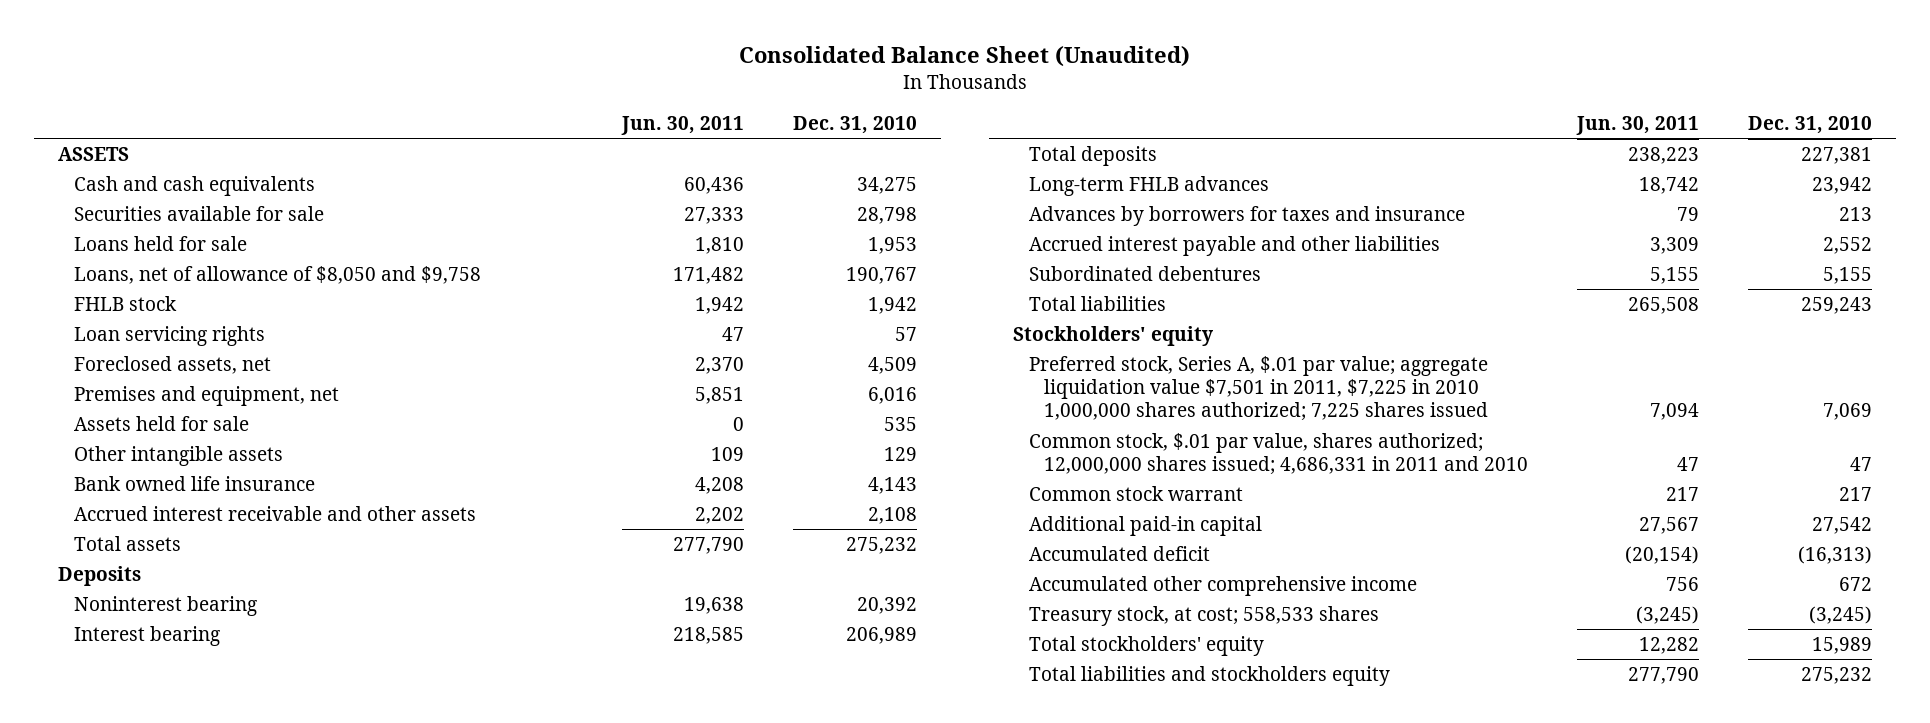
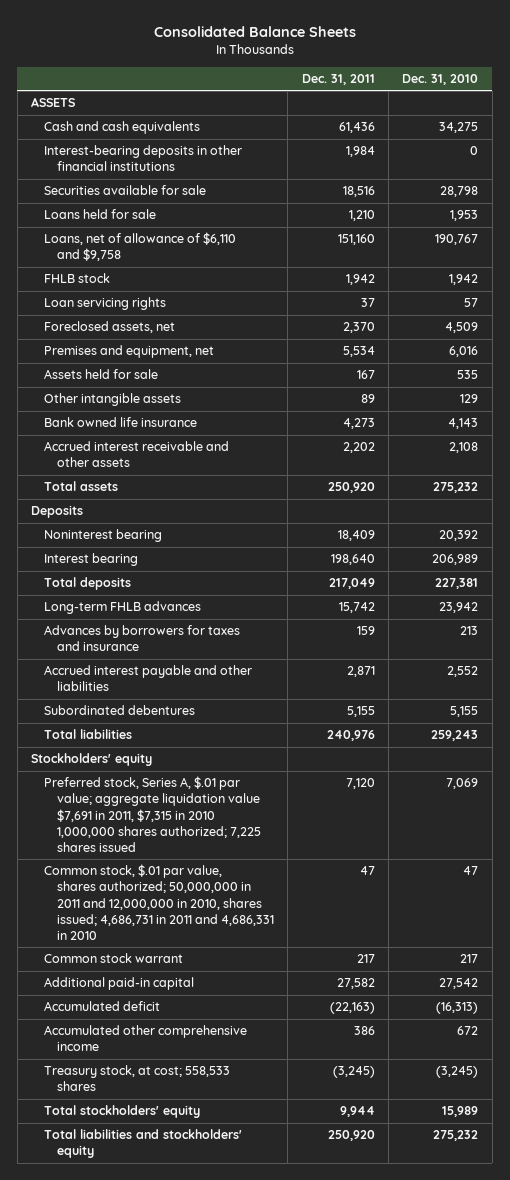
[739,46,1191,68] Consolidated Balance Sheet (Unaudited) -> [153,25,356,37] Consolidated Balance Sheets
[620,116,744,136] Jun. 30, 2011 -> none
none -> [301,73,375,85] Dec. 31, 2011
none -> [43,145,242,172] Interest-bearing deposits in other financial institutions
[73,265,481,284] Loans, net of allowance of $8,050 and $9,758 -> [43,232,236,262] Loans, net of allowance of $6,110 and $9,758
[1028,355,1489,422] Preferred stock, Series A, $.01 par value; aggregate liquidation value $7,501 in 2011, $7,225 in 2010 1,000,000 shares authorized; 7,225 shares issued -> [43,776,261,853] Preferred stock, Series A, $.01 par value; aggregate liquidation value $7,691 in 2011, $7,315 in 2010 1,000,000 shares authorized; 7,225 shares issued
[1028,432,1529,476] Common stock, $.01 par value, shares authorized; 12,000,000 shares issued; 4,686,331 in 2011 and 2010 -> [43,864,274,941] Common stock, $.01 par value, shares authorized; 50,000,000 in 2011 and 12,000,000 in 2010, shares issued; 4,686,731 in 2011 and 4,686,331 in 2010
[1028,665,1390,686] Total liabilities and stockholders equity -> [43,1129,242,1159] Total liabilities and stockholders' equity

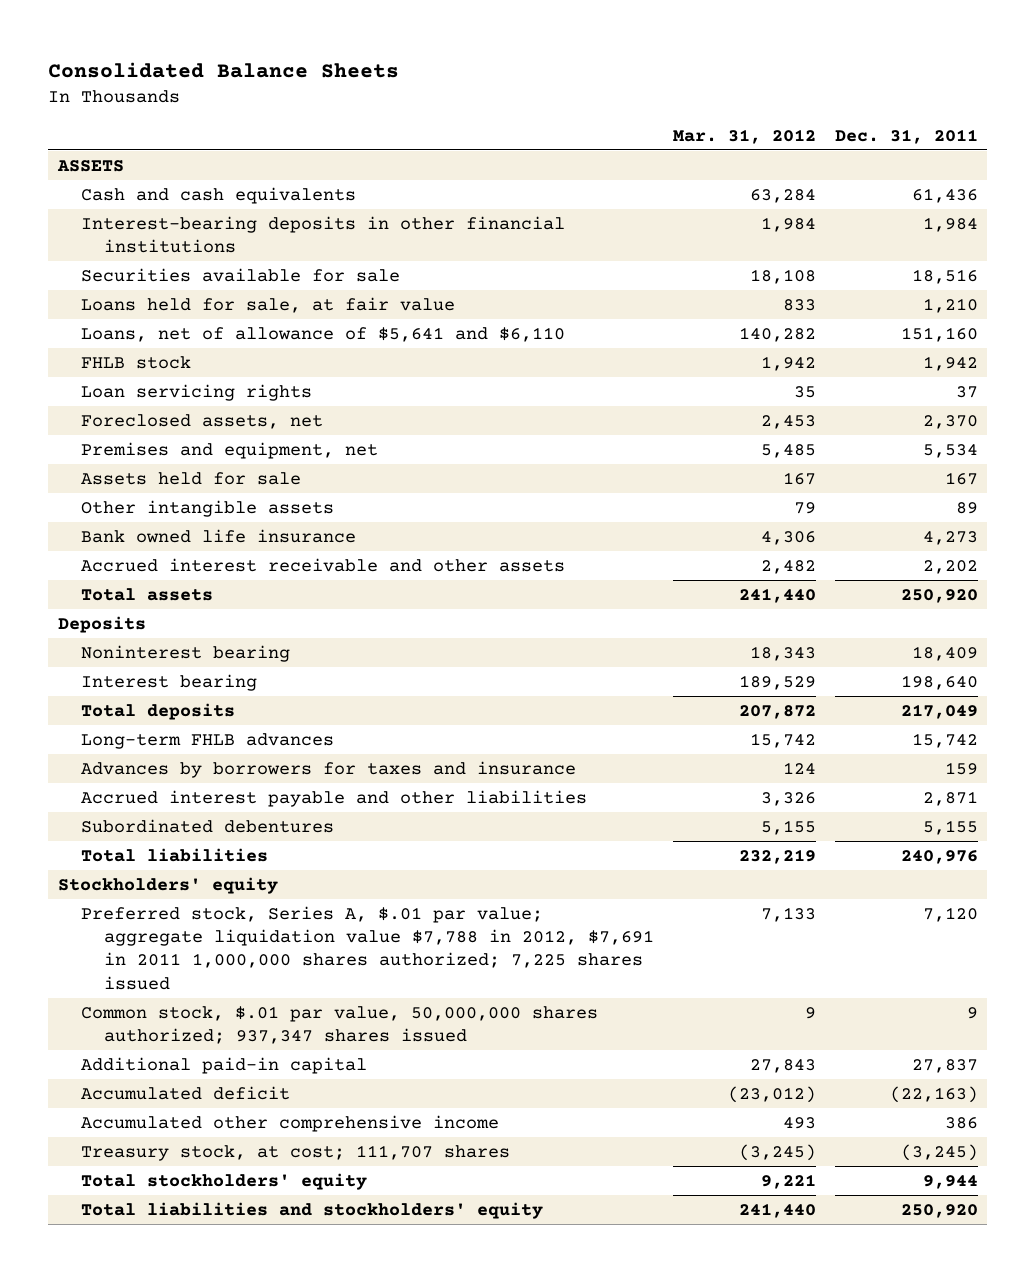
[402,73,479,85] Dec. 31, 2010 -> none
none -> [672,128,816,144] Mar. 31, 2012
[43,209,156,220] Loans held for sale -> [80,296,455,313] Loans held for sale, at fair value
[43,232,236,262] Loans, net of allowance of $6,110 and $9,758 -> [80,326,565,342] Loans, net of allowance of $5,641 and $6,110
[43,953,183,964] Common stock warrant -> none
[43,776,261,853] Preferred stock, Series A, $.01 par value; aggregate liquidation value $7,691 in 2011, $7,315 in 2010 1,000,000 shares authorized; 7,225 shares issued -> [80,905,654,990] Preferred stock, Series A, $.01 par value; aggregate liquidation value $7,788 in 2012, $7,691 in 2011 1,000,000 shares authorized; 7,225 shares issued
[43,864,274,941] Common stock, $.01 par value, shares authorized; 50,000,000 in 2011 and 12,000,000 in 2010, shares issued; 4,686,731 in 2011 and 4,686,331 in 2010 -> [80,1005,598,1045] Common stock, $.01 par value, 50,000,000 shares authorized; 937,347 shares issued
[359,866,375,876] 47 -> [966,1006,978,1019] 9
[336,978,375,990] 27,582 -> [911,1058,978,1073] 27,837
[43,1065,230,1092] Treasury stock, at cost; 558,533 shares -> [80,1144,510,1161] Treasury stock, at cost; 111,707 shares

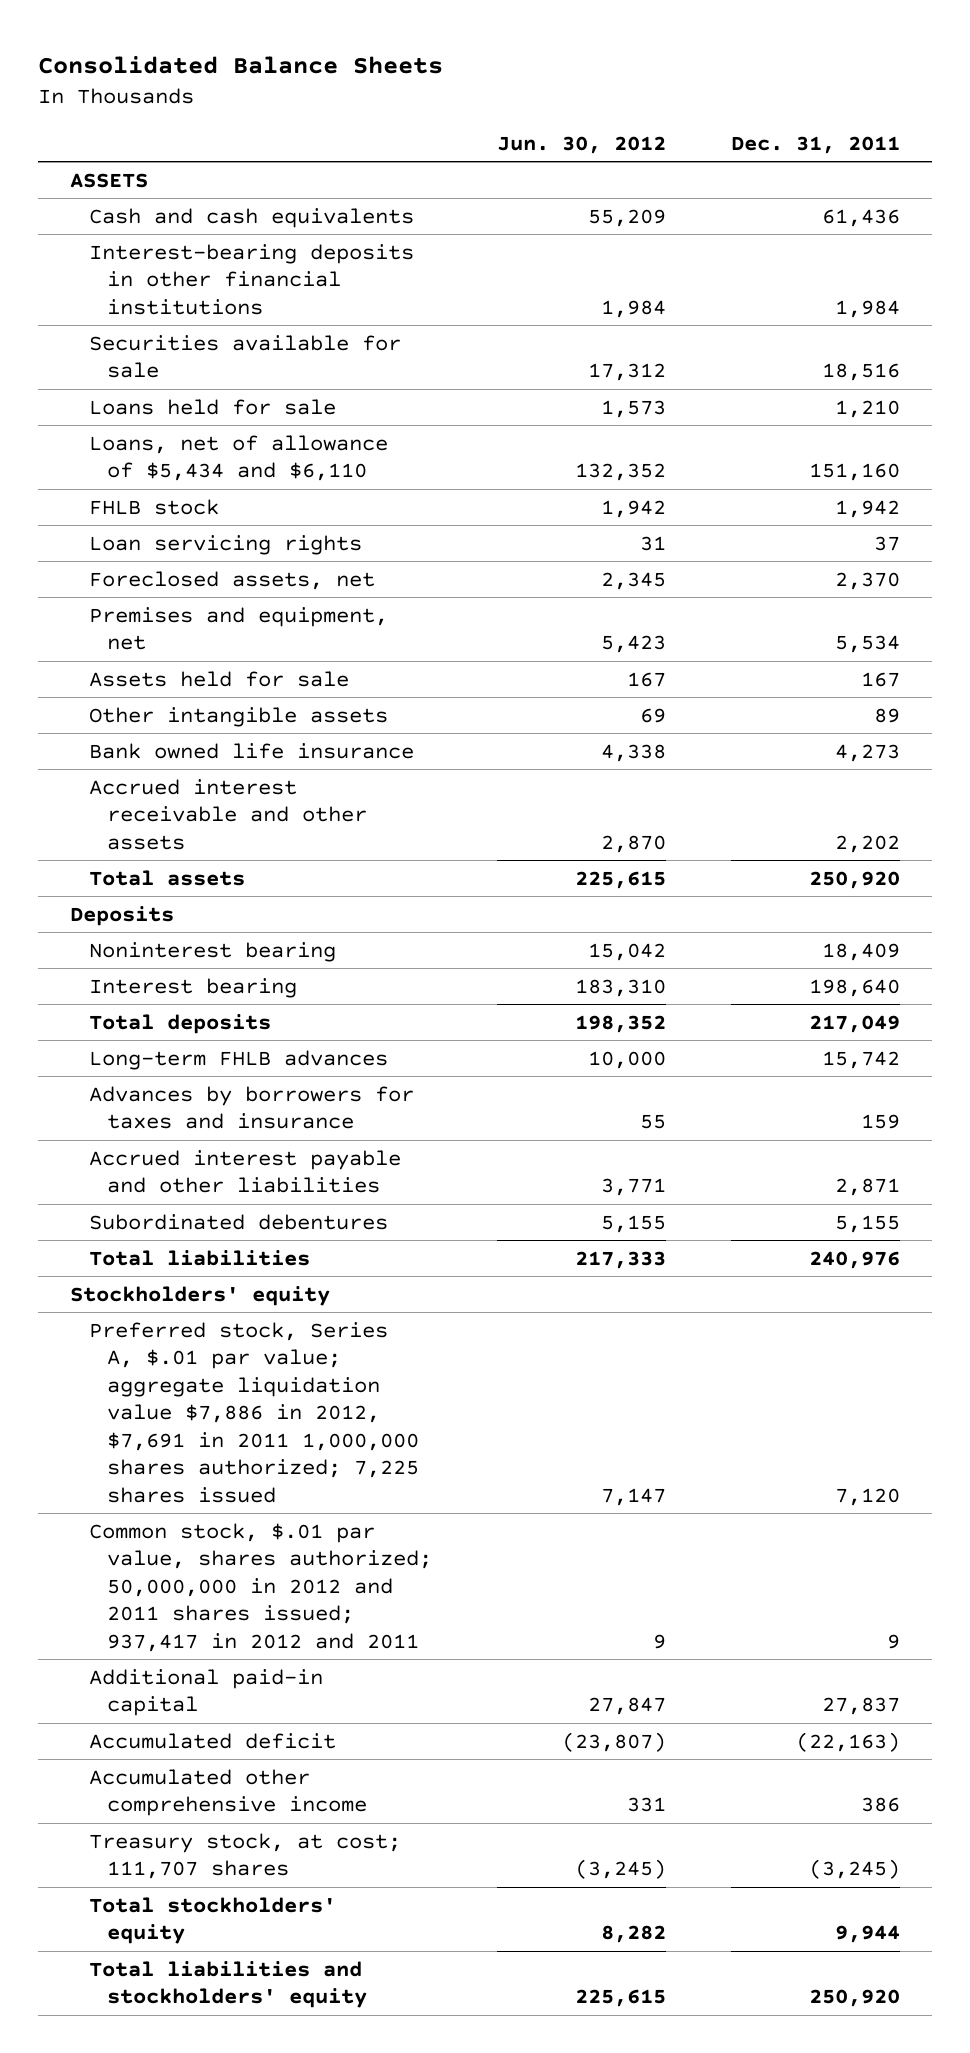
[672,128,816,144] Mar. 31, 2012 -> none
none -> [496,135,666,154] Jun. 30, 2012
[80,296,455,313] Loans held for sale, at fair value -> [88,398,336,415] Loans held for sale
[80,326,565,342] Loans, net of allowance of $5,641 and $6,110 -> [88,434,388,482] Loans, net of allowance of $5,434 and $6,110
[80,905,654,990] Preferred stock, Series A, $.01 par value; aggregate liquidation value $7,788 in 2012, $7,691 in 2011 1,000,000 shares authorized; 7,225 shares issued -> [88,1321,419,1503] Preferred stock, Series A, $.01 par value; aggregate liquidation value $7,886 in 2012, $7,691 in 2011 1,000,000 shares authorized; 7,225 shares issued
[80,1005,598,1045] Common stock, $.01 par value, 50,000,000 shares authorized; 937,347 shares issued -> [88,1522,432,1652] Common stock, $.01 par value, shares authorized; 50,000,000 in 2012 and 2011 shares issued; 937,417 in 2012 and 2011

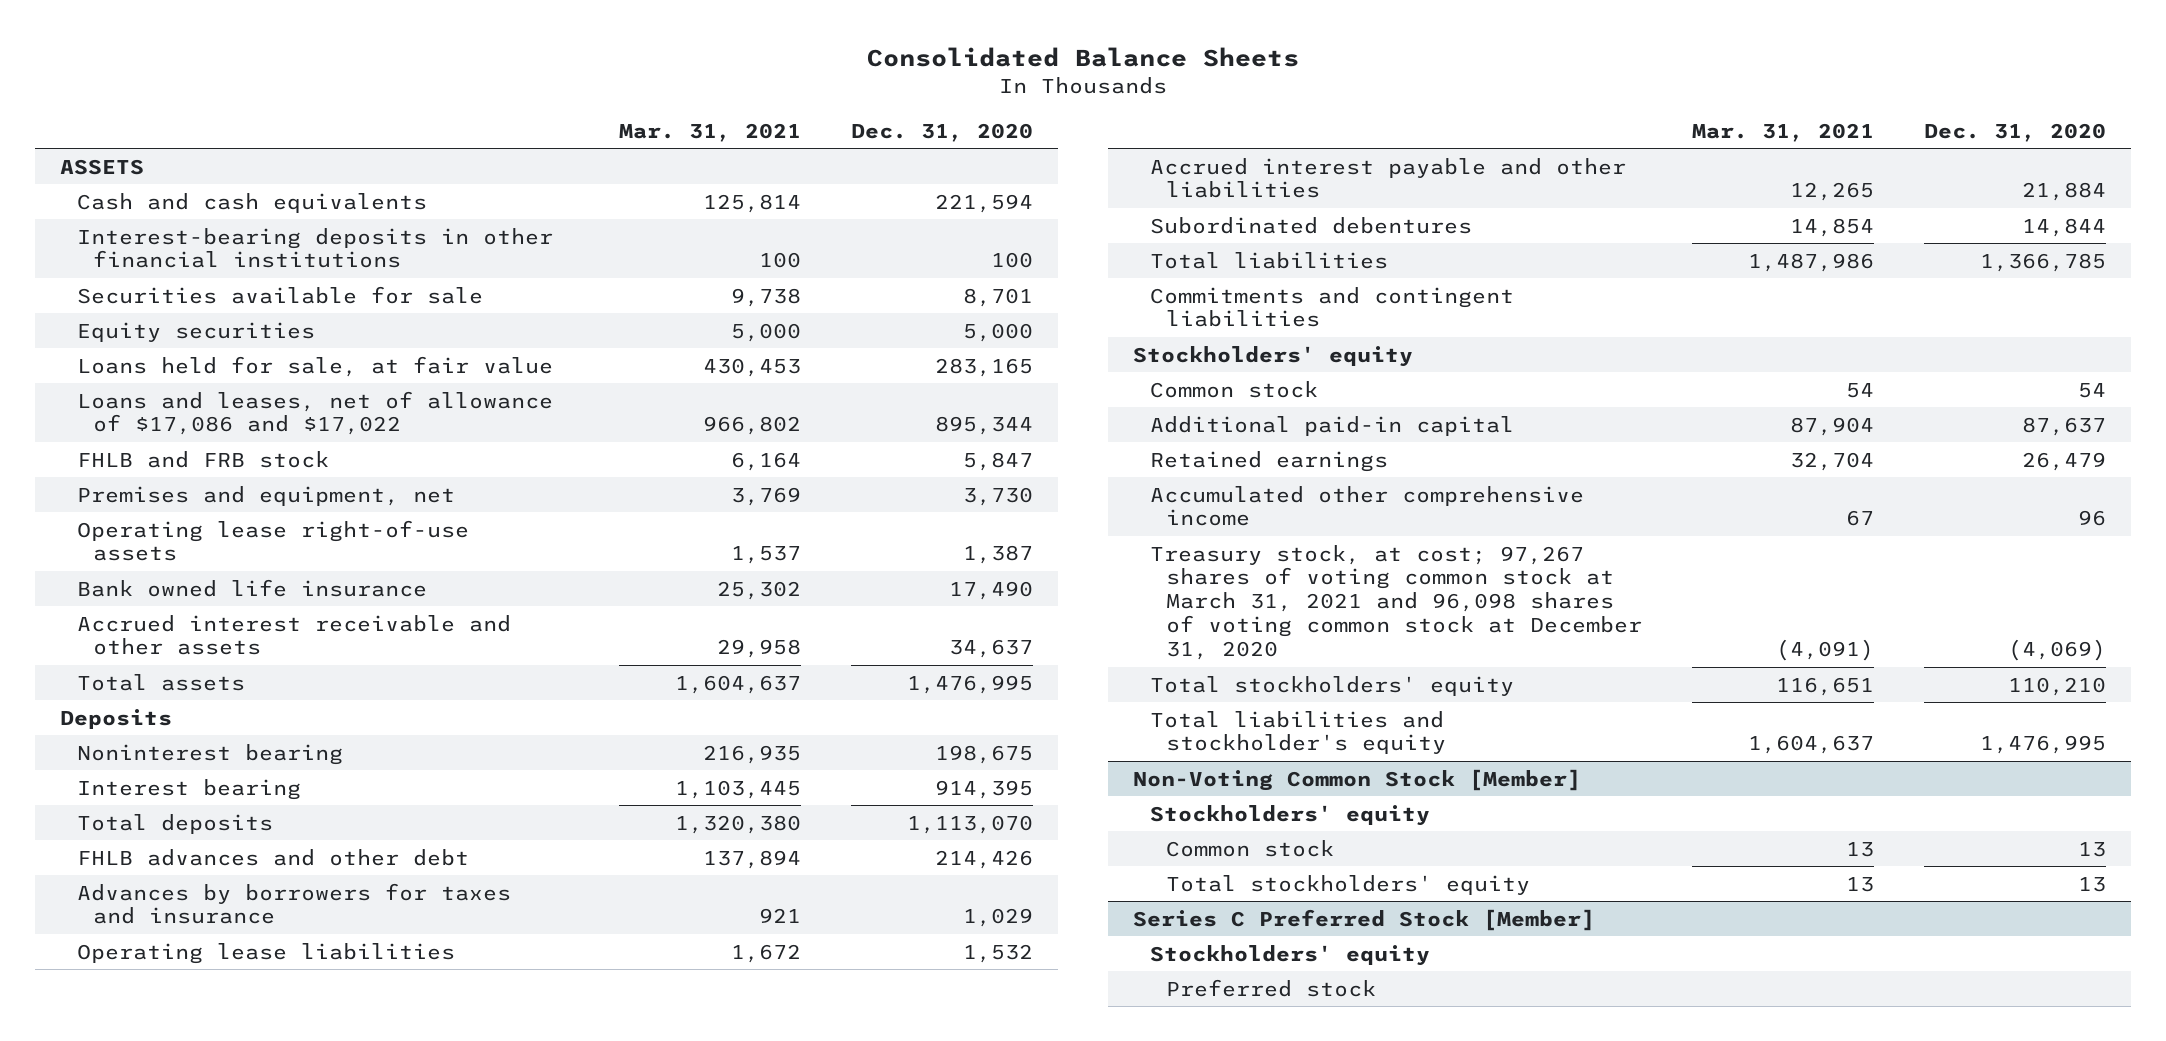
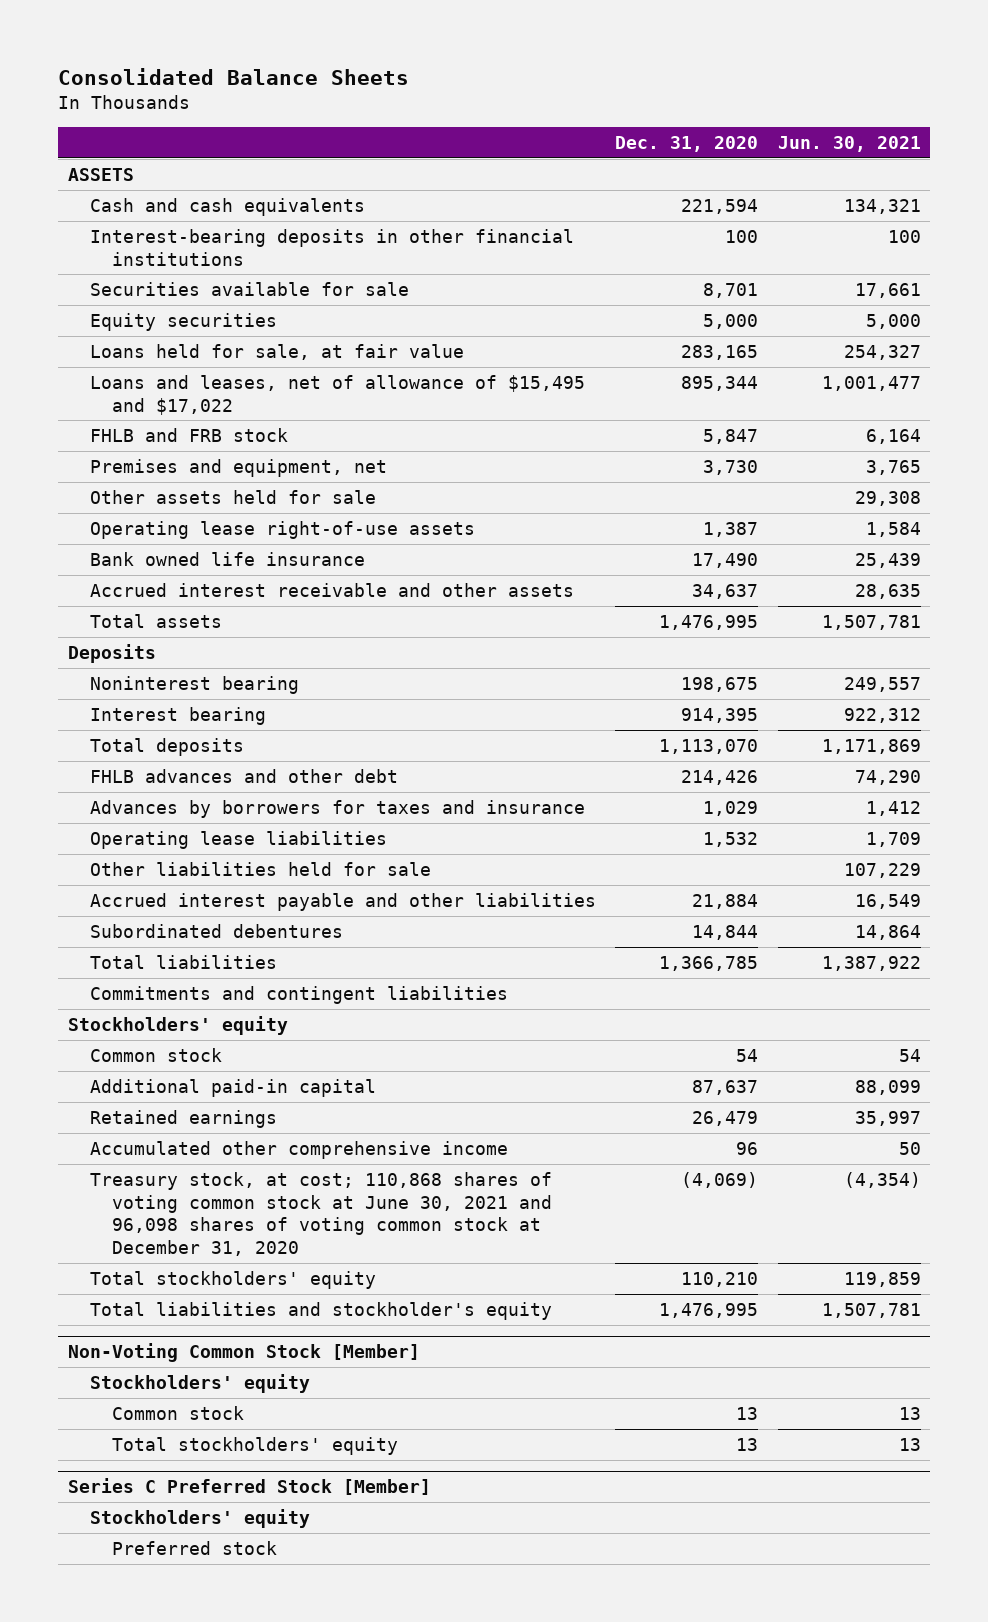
[619,122,802,142] Mar. 31, 2021 -> none
none -> [777,135,921,152] Jun. 30, 2021
[76,390,553,436] Loans and leases, net of allowance of $17,086 and $17,022 -> [89,374,585,415] Loans and leases, net of allowance of $15,495 and $17,022
none -> [89,489,376,504] Other assets held for sale
none -> [89,861,431,876] Other liabilities held for sale
[1149,544,1643,661] Treasury stock, at cost; 97,267 shares of voting common stock at March 31, 2021 and 96,098 shares of voting common stock at December 31, 2020 -> [89,1171,553,1257] Treasury stock, at cost; 110,868 shares of voting common stock at June 30, 2021 and 96,098 shares of voting common stock at December 31, 2020

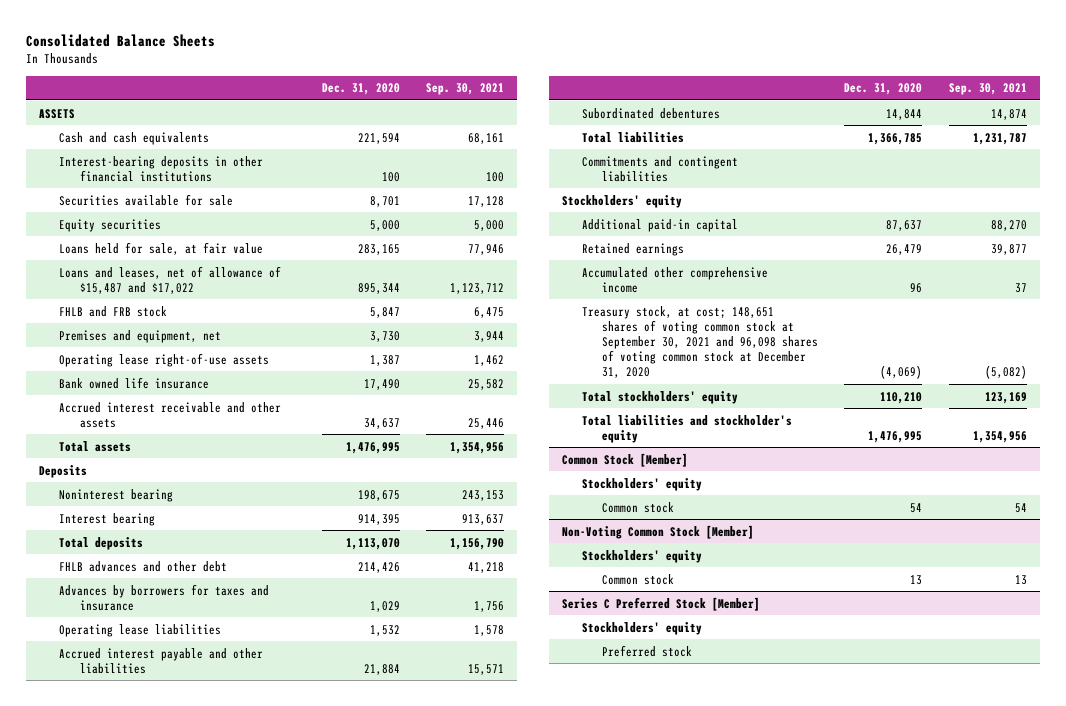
[777,135,921,152] Jun. 30, 2021 -> none
none -> [426,83,505,96] Sep. 30, 2021
[89,374,585,415] Loans and leases, net of allowance of $15,495 and $17,022 -> [59,265,282,294] Loans and leases, net of allowance of $15,487 and $17,022
[89,489,376,504] Other assets held for sale -> none
[89,861,431,876] Other liabilities held for sale -> none
[89,1047,222,1062] Common stock -> none
[89,1171,553,1257] Treasury stock, at cost; 110,868 shares of voting common stock at June 30, 2021 and 96,098 shares of voting common stock at December 31, 2020 -> [582,305,819,379] Treasury stock, at cost; 148,651 shares of voting common stock at September 30, 2021 and 96,098 shares of voting common stock at December 31, 2020
none -> [561,452,688,467] Common Stock [Member]
none -> [582,477,703,491] Stockholders' equity
none -> [602,501,675,513] Common stock
[112,1436,399,1455] Total stockholders' equity -> none

